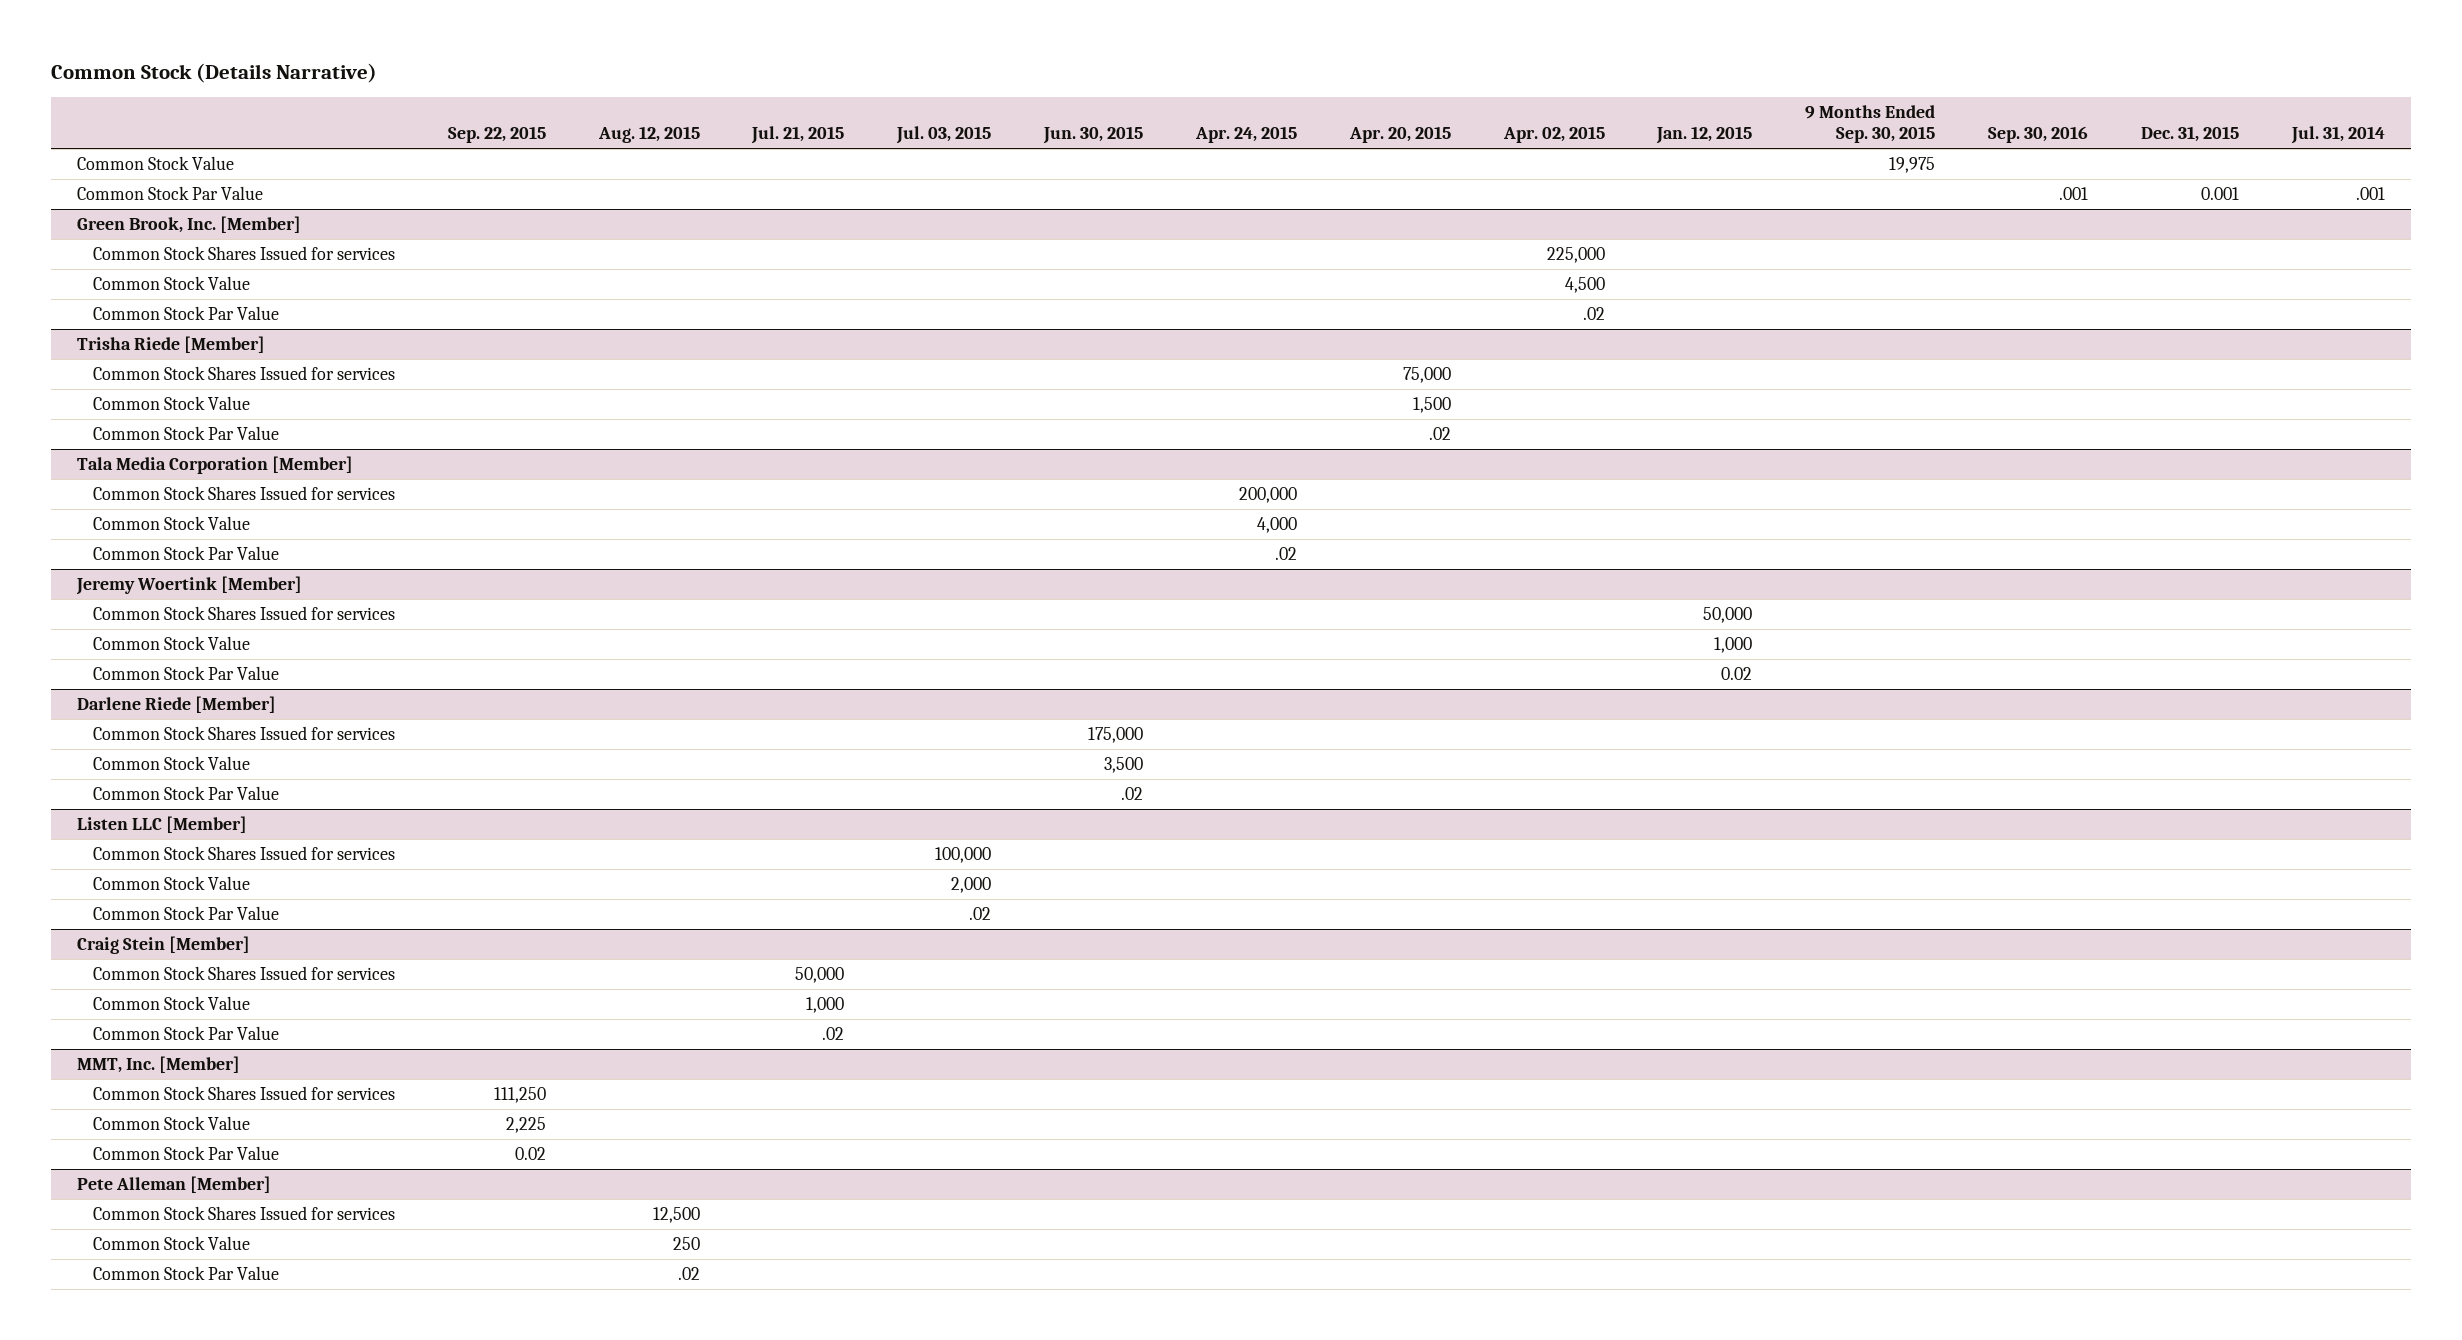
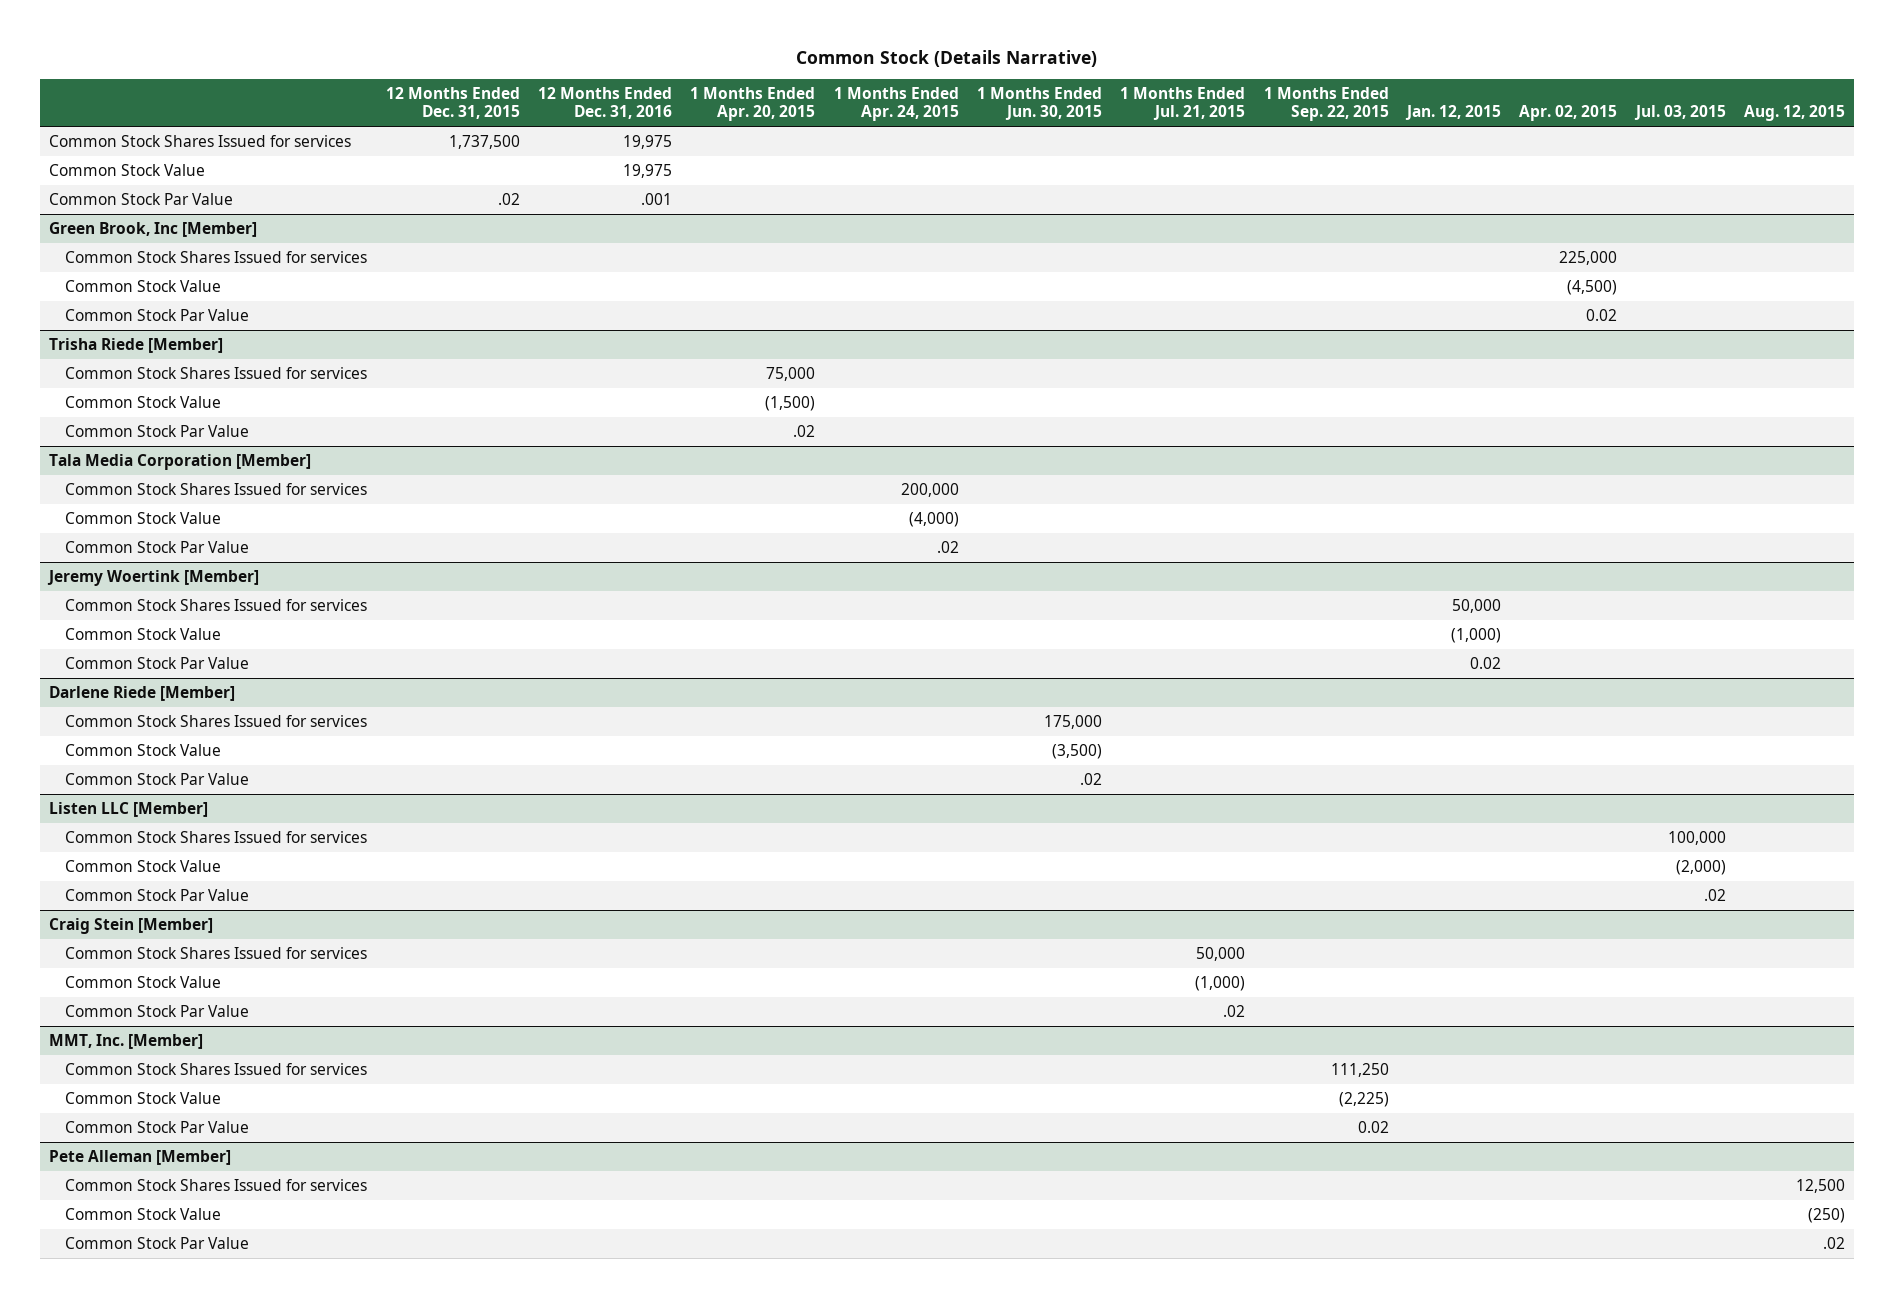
[447,126,546,144] Sep. 22, 2015 -> none
[751,126,845,145] Jul. 21, 2015 -> none
[1043,126,1144,145] Jun. 30, 2015 -> none
[1194,126,1297,144] Apr. 24, 2015 -> none
[1348,126,1451,144] Apr. 20, 2015 -> none
[1805,104,1936,144] 9 Months Ended Sep. 30, 2015 -> none
[1988,126,2089,144] Sep. 30, 2016 -> none
[2140,126,2239,143] Dec. 31, 2015 -> none
[2290,126,2385,145] Jul. 31, 2014 -> none
none -> [385,87,520,120] 12 Months Ended Dec. 31, 2015
none -> [537,87,672,120] 12 Months Ended Dec. 31, 2016
none -> [690,87,816,122] 1 Months Ended Apr. 20, 2015
none -> [833,87,959,122] 1 Months Ended Apr. 24, 2015
none -> [976,87,1102,121] 1 Months Ended Jun. 30, 2015
none -> [1120,87,1246,121] 1 Months Ended Jul. 21, 2015
none -> [1263,87,1389,122] 1 Months Ended Sep. 22, 2015
none -> [49,135,352,148] Common Stock Shares Issued for services
[77,216,302,234] Green Brook, Inc. [Member] -> [49,222,258,238] Green Brook, Inc [Member]
[1564,277,1605,294] 4,500 -> [1567,280,1618,296] (4,500)
[1582,307,1605,321] .02 -> [1586,309,1618,322] 0.02
[1714,637,1753,654] 1,000 -> [1451,628,1502,644] (1,000)
[951,877,992,894] 2,000 -> [1675,860,1726,876] (2,000)
[672,1237,700,1251] 250 -> [1808,1208,1846,1224] (250)

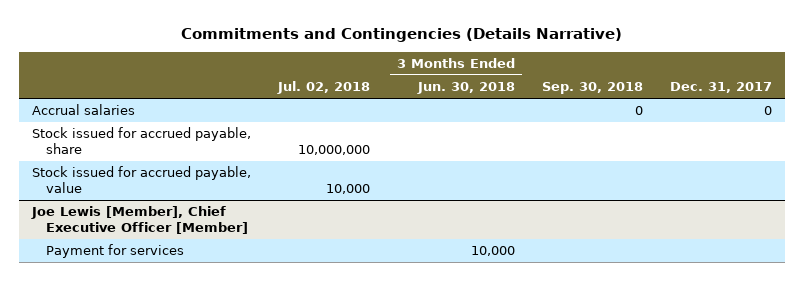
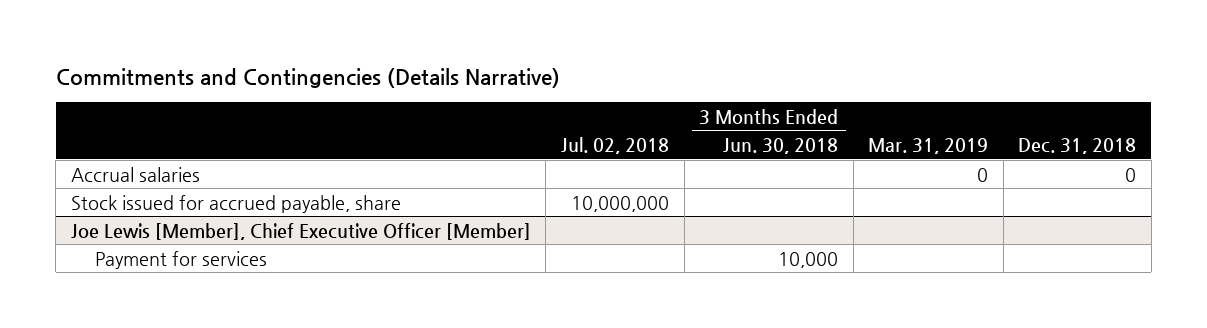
[541,82,643,95] Sep. 30, 2018 -> none
[669,82,772,94] Dec. 31, 2017 -> none
none -> [868,137,989,154] Mar. 31, 2019
none -> [1018,137,1137,154] Dec. 31, 2018
[32,166,252,193] Stock issued for accrued payable, value -> none

